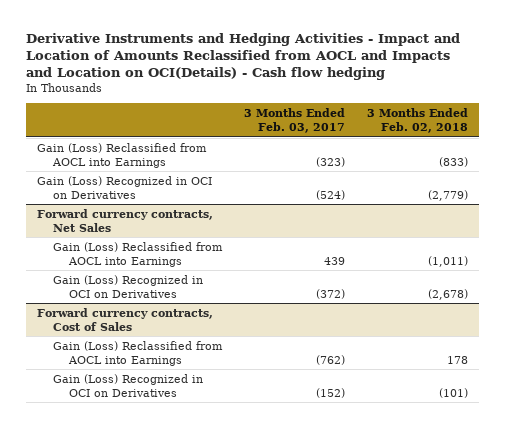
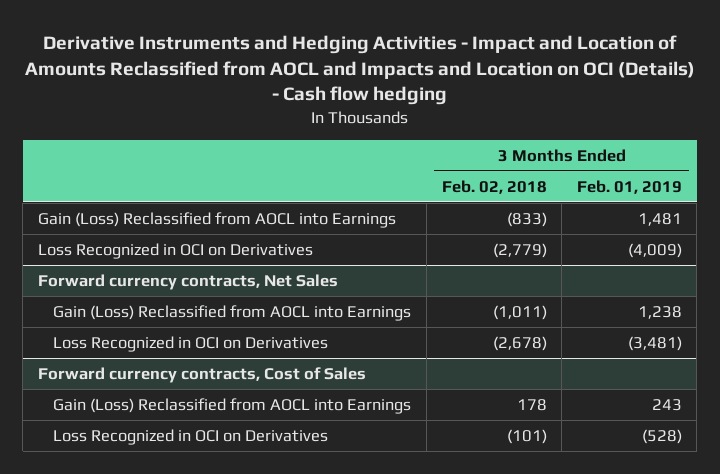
[25,33,460,81] Derivative Instruments and Hedging Activities - Impact and Location of Amounts Reclassified from AOCL and Impacts and Location on OCI(Details) - Cash flow hedging -> [24,34,695,106] Derivative Instruments and Hedging Activities - Impact and Location of Amounts Reclassified from AOCL and Impacts and Location on OCI (Details) - Cash flow hedging
[243,108,345,133] 3 Months Ended Feb. 03, 2017 -> none
none -> [576,179,682,194] Feb. 01, 2019
[36,175,212,199] Gain (Loss) Recognized in OCI on Derivatives -> [38,242,314,259] Loss Recognized in OCI on Derivatives
[53,274,204,298] Gain (Loss) Recognized in OCI on Derivatives -> [53,335,329,352] Loss Recognized in OCI on Derivatives
[53,373,204,397] Gain (Loss) Recognized in OCI on Derivatives -> [53,428,329,445] Loss Recognized in OCI on Derivatives

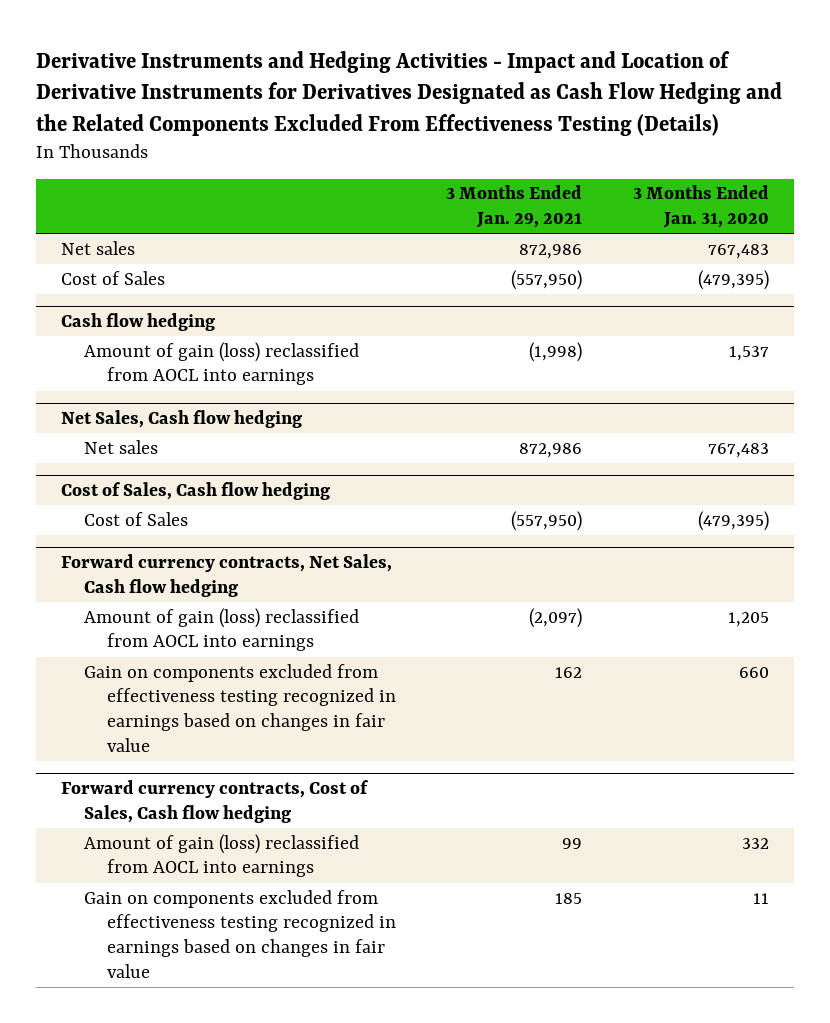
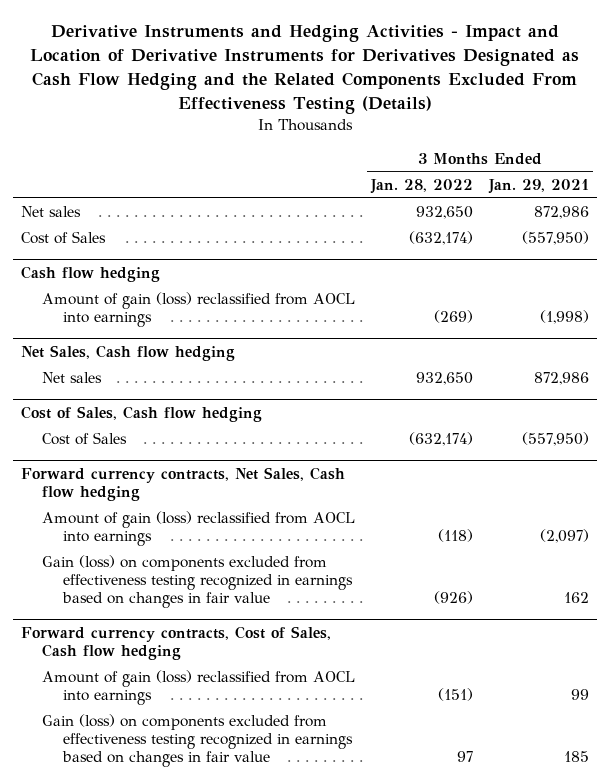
[632,185,769,229] 3 Months Ended Jan. 31, 2020 -> none
none -> [370,178,474,194] Jan. 28, 2022
[84,663,396,753] Gain on components excluded from effectiveness testing recognized in earnings based on changes in fair value -> [41,555,353,609] Gain (loss) on components excluded from effectiveness testing recognized in earnings based on changes in fair value
[84,889,396,979] Gain on components excluded from effectiveness testing recognized in earnings based on changes in fair value -> [41,714,353,768] Gain (loss) on components excluded from effectiveness testing recognized in earnings based on changes in fair value

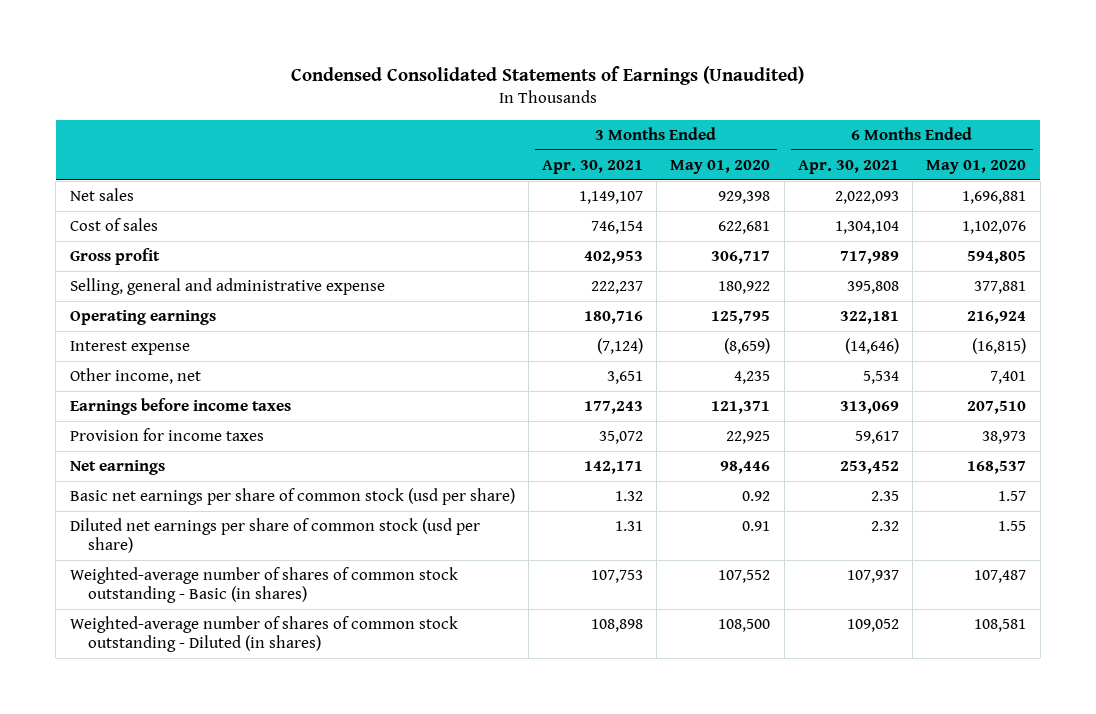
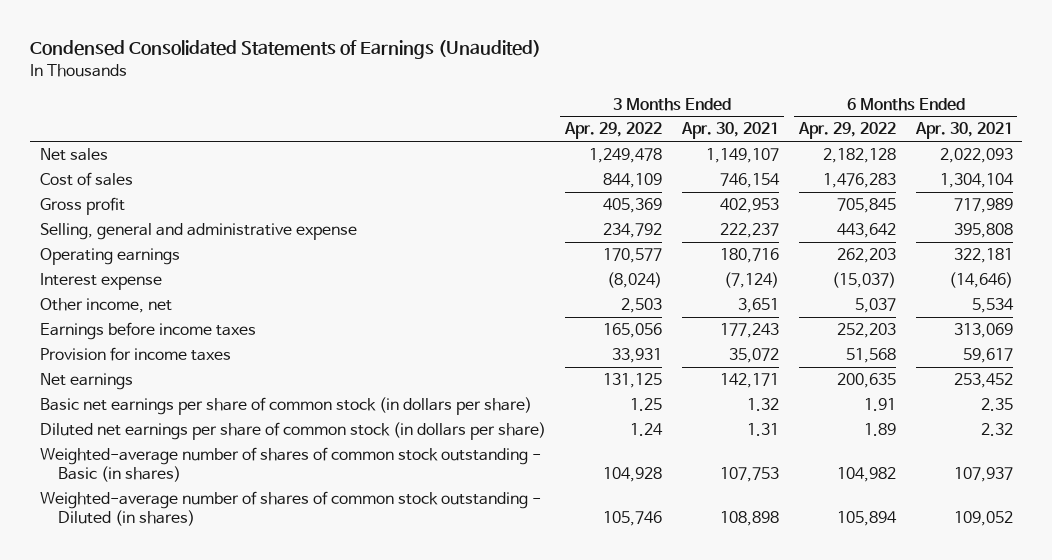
[670,159,771,174] May 01, 2020 -> none
[926,159,1027,174] May 01, 2020 -> none
none -> [564,122,663,140] Apr. 29, 2022
none -> [797,122,896,140] Apr. 29, 2022
[69,488,515,506] Basic net earnings per share of common stock (usd per share) -> [39,397,532,416] Basic net earnings per share of common stock (in dollars per share)
[69,518,480,554] Diluted net earnings per share of common stock (usd per share) -> [39,422,546,441] Diluted net earnings per share of common stock (in dollars per share)

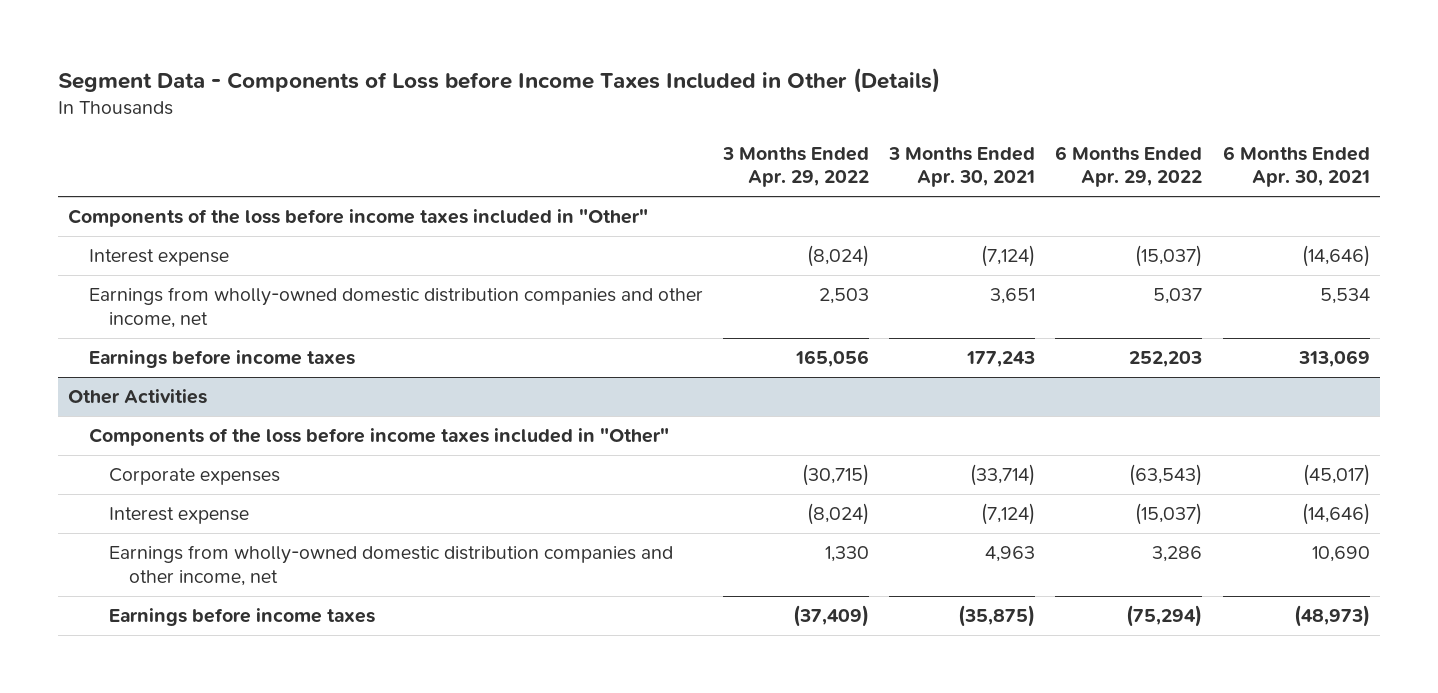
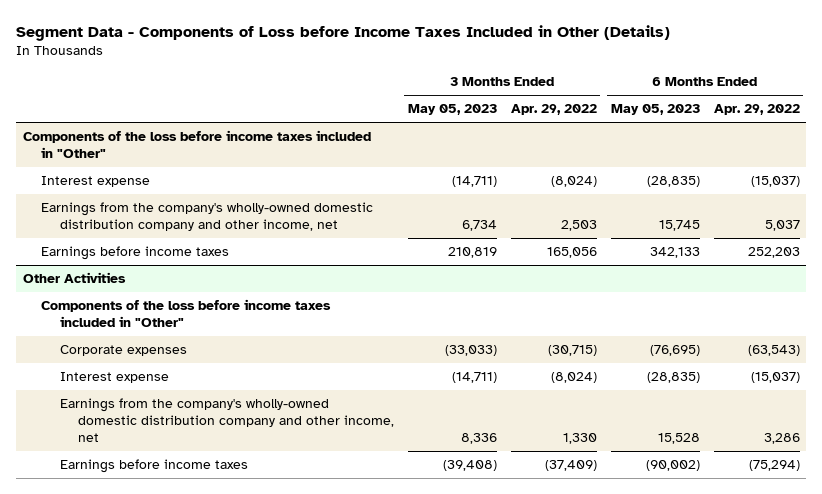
[888,146,1036,188] 3 Months Ended Apr. 30, 2021 -> none
[1222,145,1370,188] 6 Months Ended Apr. 30, 2021 -> none
none -> [407,104,497,116] May 05, 2023
none -> [610,104,700,116] May 05, 2023
[88,287,703,328] Earnings from wholly-owned domestic distribution companies and other income, net -> [41,202,374,231] Earnings from the company's wholly-owned domestic distribution company and other income, net
[108,545,673,586] Earnings from wholly-owned domestic distribution companies and other income, net -> [59,398,395,442] Earnings from the company's wholly-owned domestic distribution company and other income, net

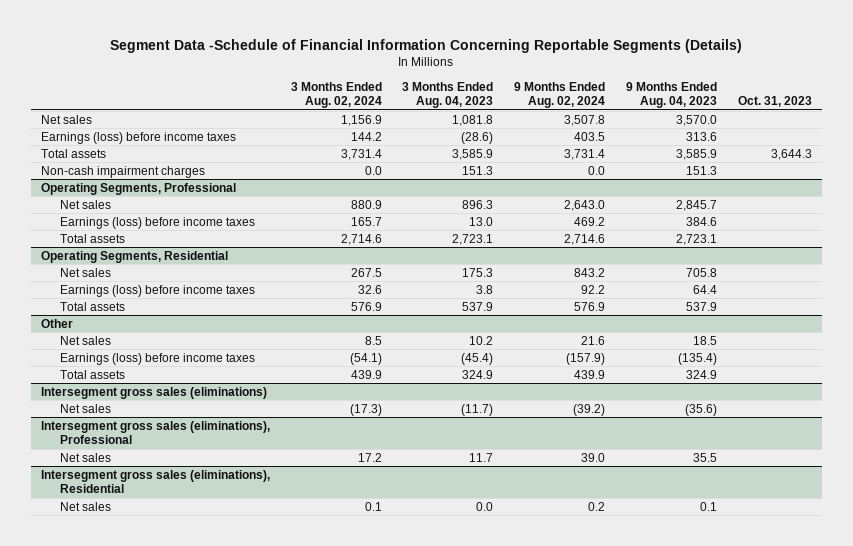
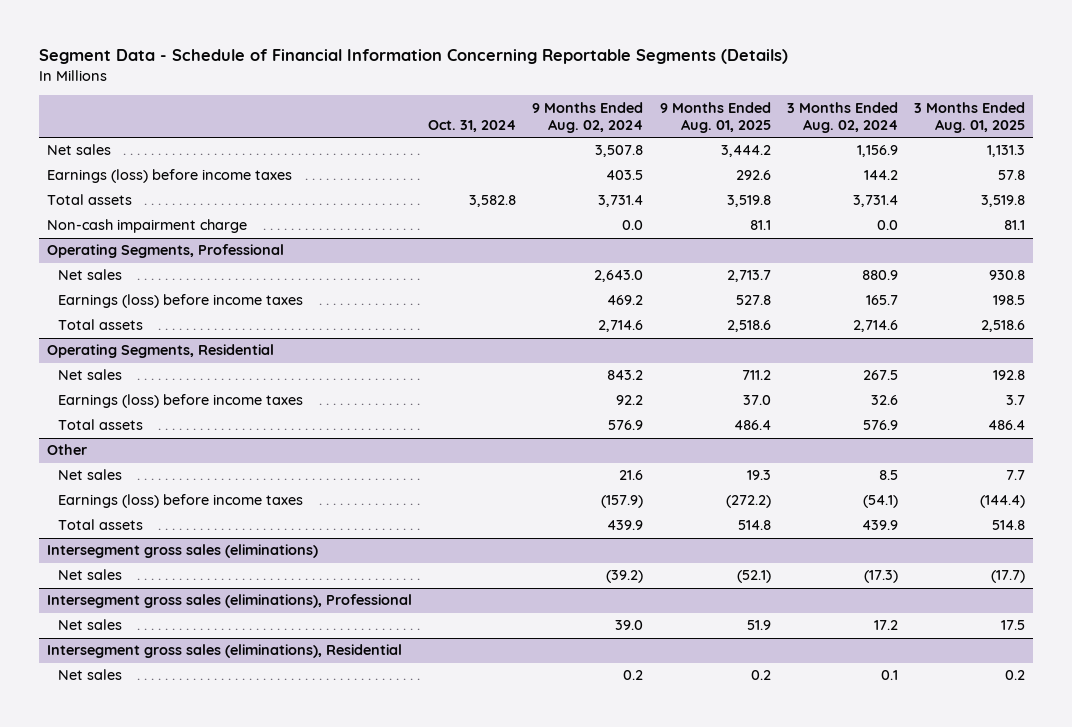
[110,38,743,53] Segment Data -Schedule of Financial Information Concerning Reportable Segments (Details) -> [39,49,789,65] Segment Data - Schedule of Financial Information Concerning Reportable Segments (Details)
[402,82,494,109] 3 Months Ended Aug. 04, 2023 -> none
[625,82,717,109] 9 Months Ended Aug. 04, 2023 -> none
[737,96,812,108] Oct. 31, 2023 -> none
none -> [428,120,517,133] Oct. 31, 2024
none -> [659,101,771,134] 9 Months Ended Aug. 01, 2025
none -> [913,101,1025,134] 3 Months Ended Aug. 01, 2025
[41,165,206,178] Non-cash impairment charges -> [47,219,248,234] Non-cash impairment charge

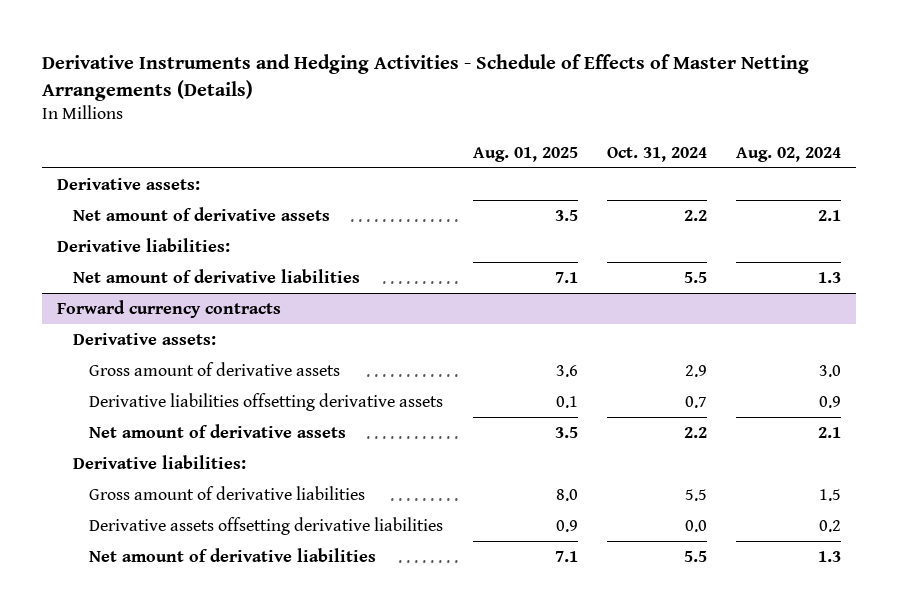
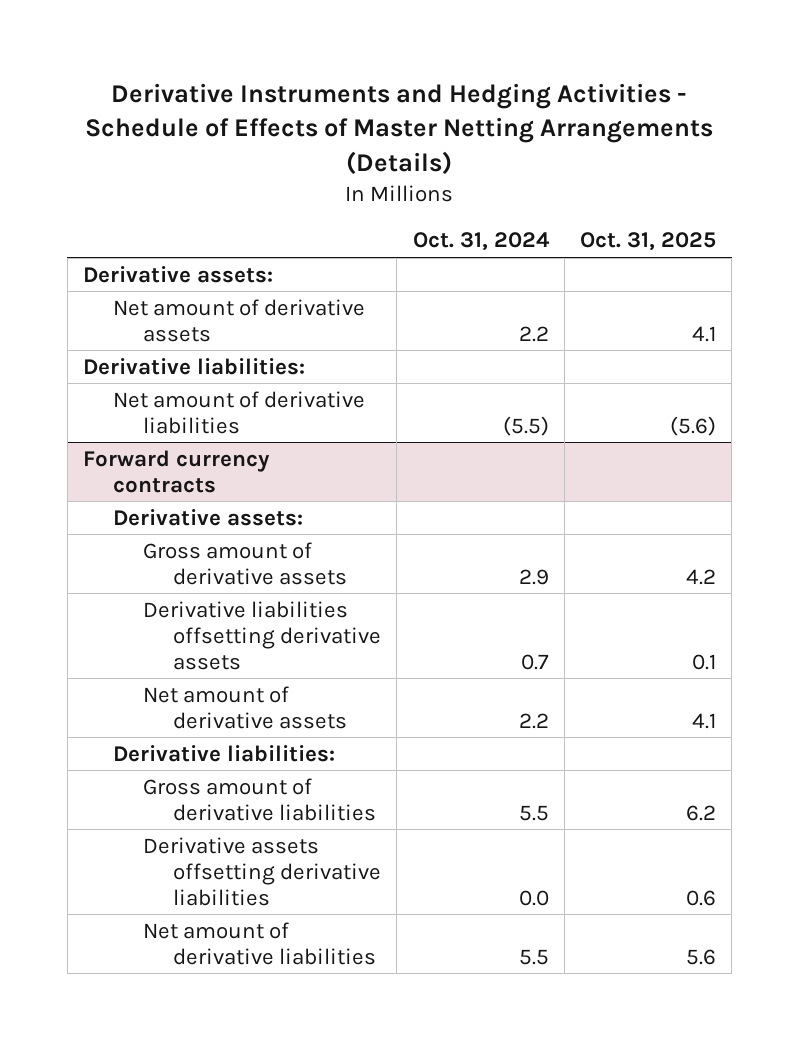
[472,146,578,162] Aug. 01, 2025 -> none
[736,146,842,162] Aug. 02, 2024 -> none
none -> [580,232,717,252] Oct. 31, 2025
[684,272,708,284] 5.5 -> [502,415,549,436] (5.5)

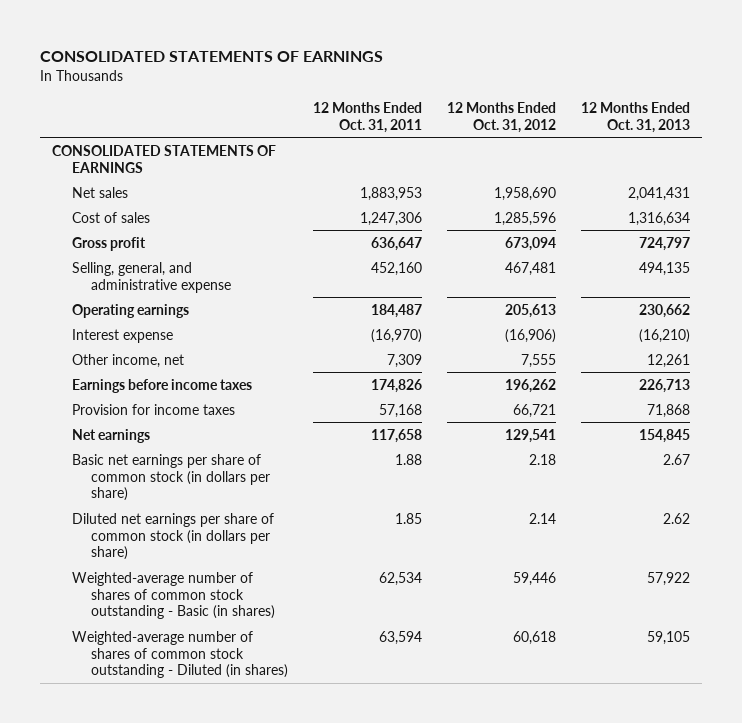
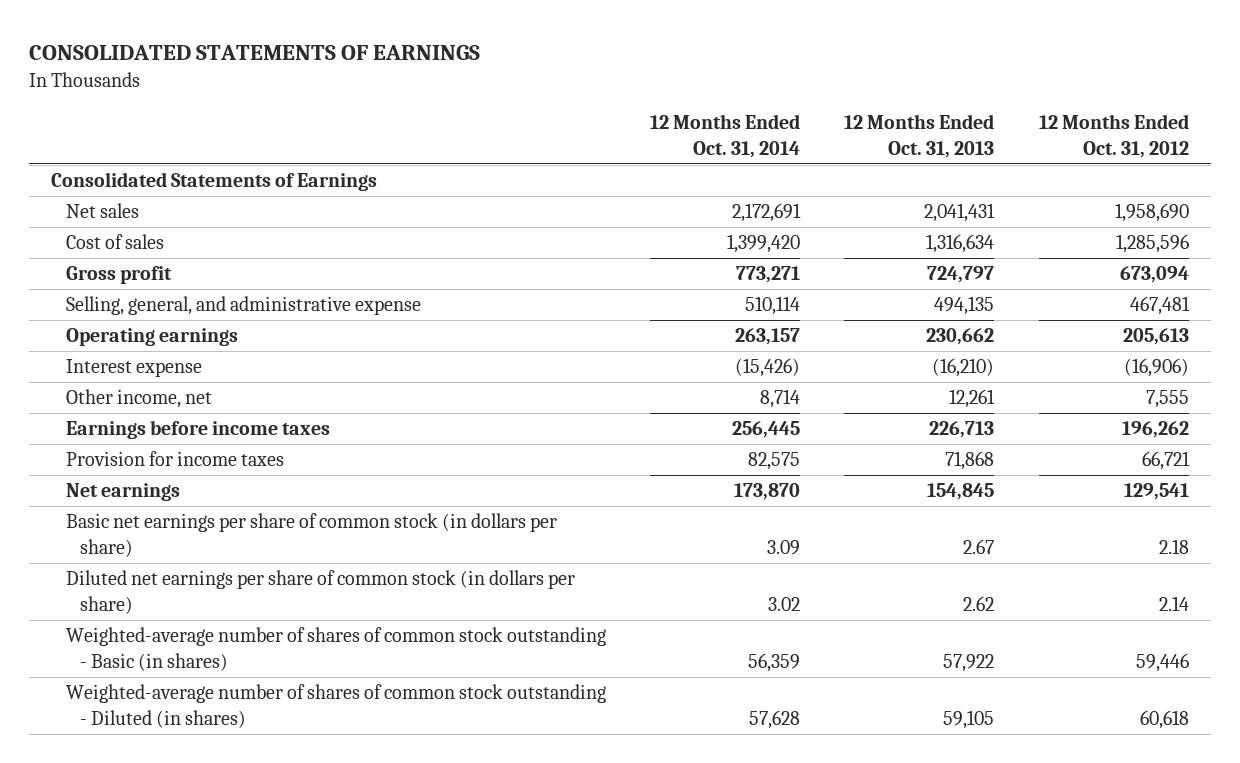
[313,101,423,133] 12 Months Ended Oct. 31, 2011 -> none
none -> [649,114,800,158] 12 Months Ended Oct. 31, 2014
[52,144,277,173] CONSOLIDATED STATEMENTS OF EARNINGS -> [50,172,377,192] Consolidated Statements of Earnings

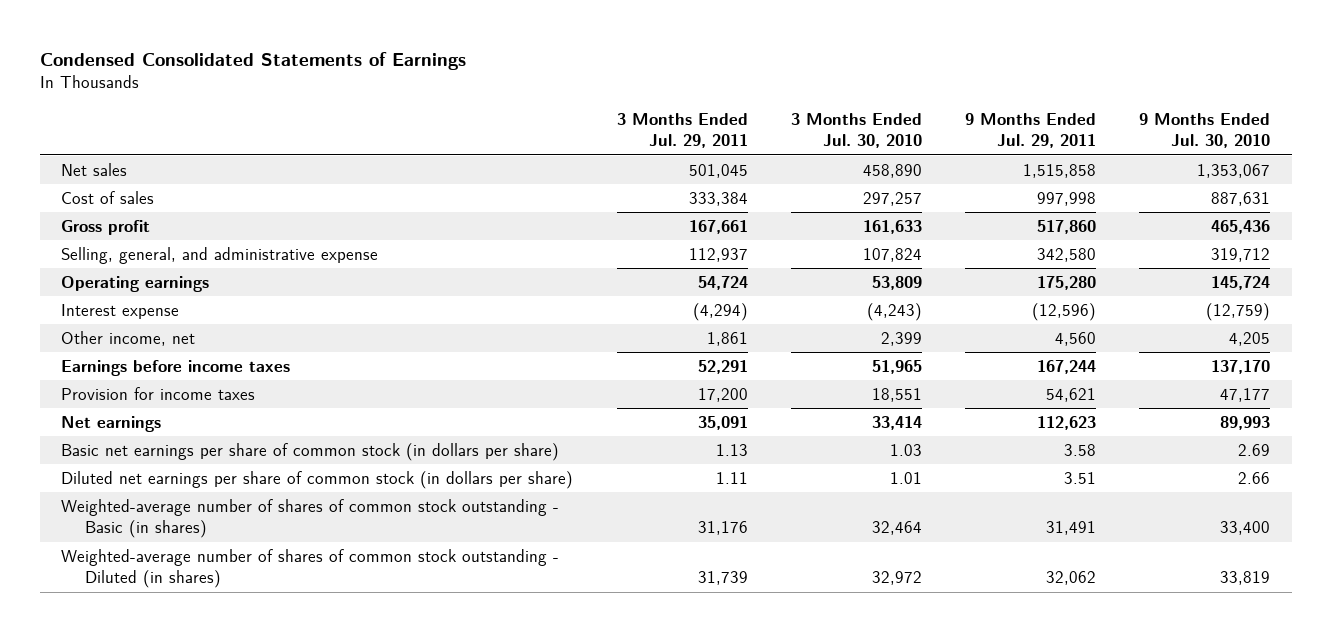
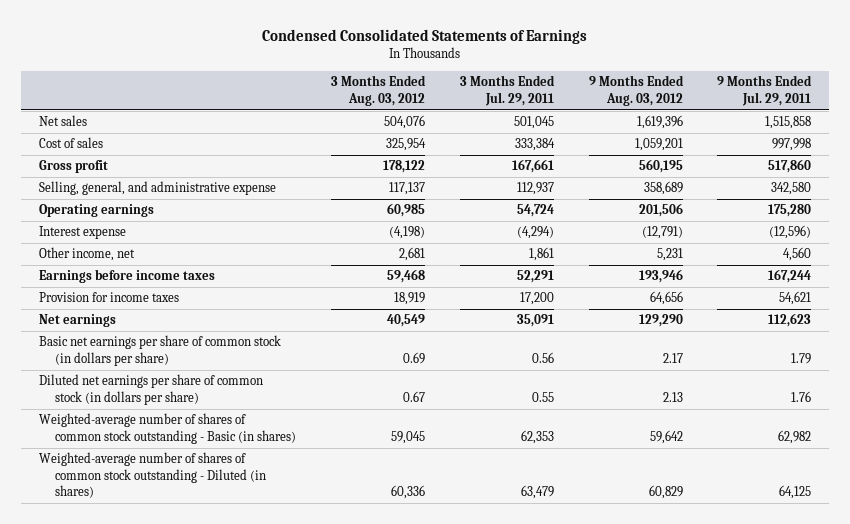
[790,112,922,149] 3 Months Ended Jul. 30, 2010 -> none
[1138,112,1270,149] 9 Months Ended Jul. 30, 2010 -> none
none -> [330,75,426,106] 3 Months Ended Aug. 03, 2012
none -> [588,75,684,106] 9 Months Ended Aug. 03, 2012
[715,443,748,456] 1.13 -> [531,351,554,363] 0.56
[1063,443,1096,456] 3.58 -> [791,352,812,364] 1.79
[715,471,748,484] 1.11 -> [531,391,554,402] 0.55
[1063,471,1096,484] 3.51 -> [791,390,812,402] 1.76
[697,521,748,536] 31,176 -> [520,429,554,444] 62,353
[1045,521,1096,536] 31,491 -> [778,429,812,444] 62,982
[697,571,748,586] 31,739 -> [520,485,554,500] 63,479
[1045,571,1096,586] 32,062 -> [779,485,812,500] 64,125

